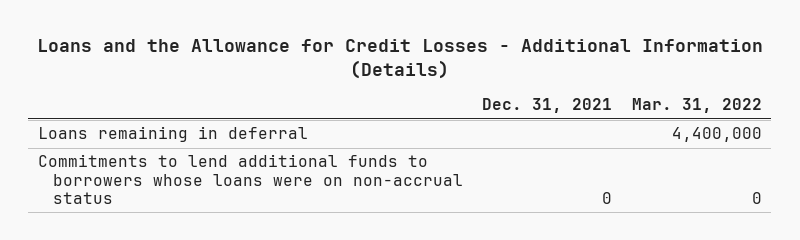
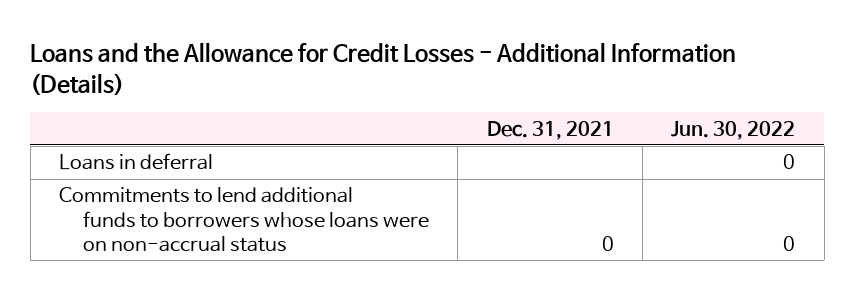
[631,98,762,114] Mar. 31, 2022 -> none
none -> [671,120,796,140] Jun. 30, 2022
[38,126,309,143] Loans remaining in deferral -> [58,153,213,171] Loans in deferral

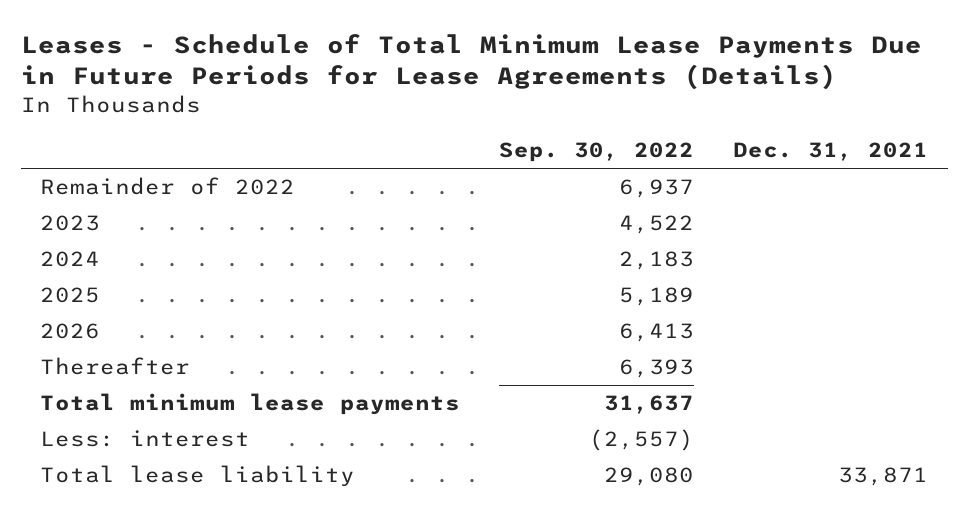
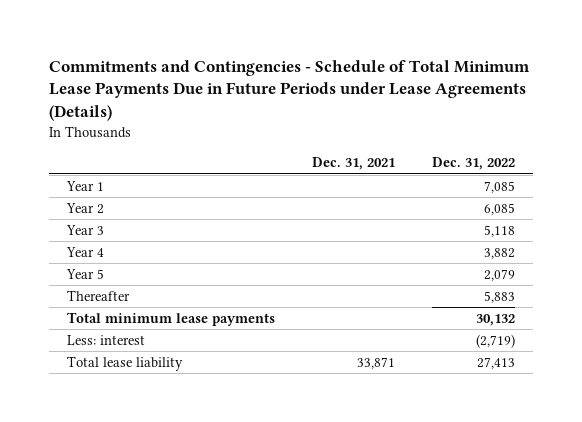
[21,33,923,91] Leases - Schedule of Total Minimum Lease Payments Due in Future Periods for Lease Agreements (Details) -> [48,59,530,122] Commitments and Contingencies - Schedule of Total Minimum Lease Payments Due in Future Periods under Lease Agreements (Details)
[499,142,695,163] Sep. 30, 2022 -> none
none -> [431,157,515,171] Dec. 31, 2022
[40,177,296,196] Remainder of 2022 -> none
[40,215,101,232] 2023 -> [66,180,105,191] Year 1
[40,251,101,268] 2024 -> [66,202,105,214] Year 2
[40,287,101,304] 2025 -> [66,224,105,235] Year 3
[40,323,101,340] 2026 -> [66,246,105,257] Year 4
none -> [66,268,105,279] Year 5

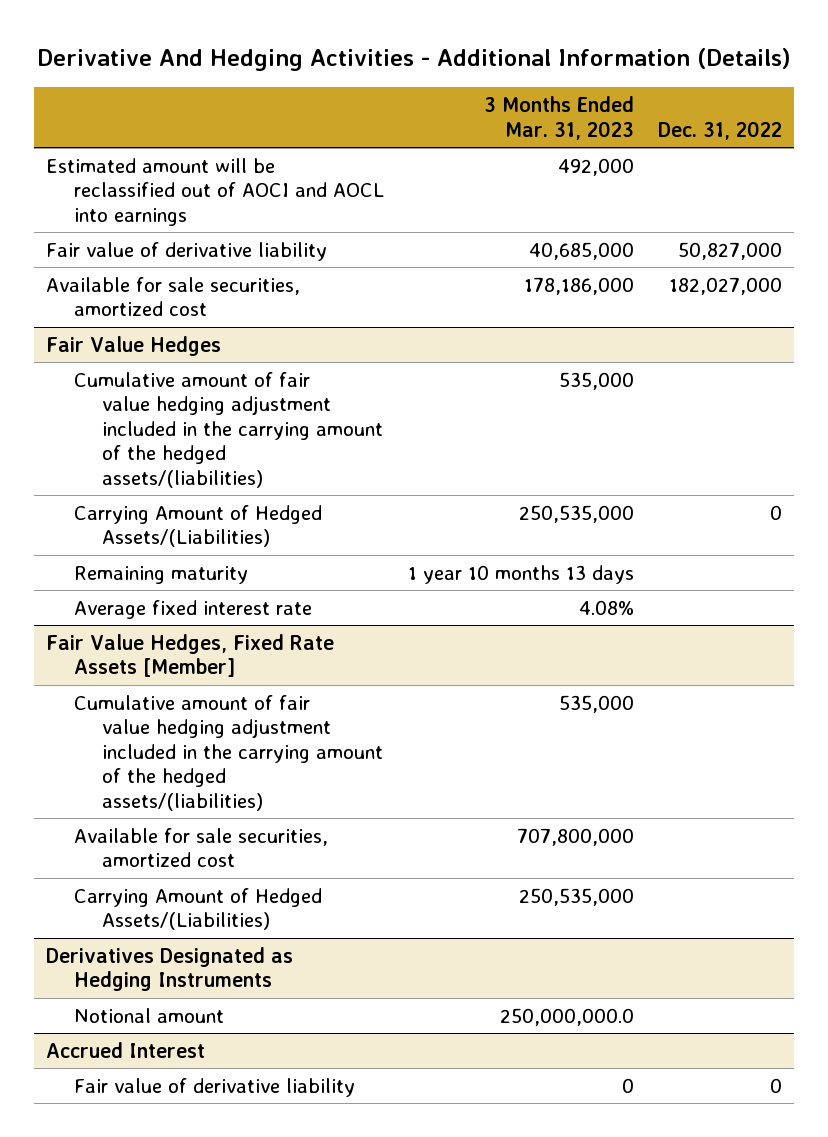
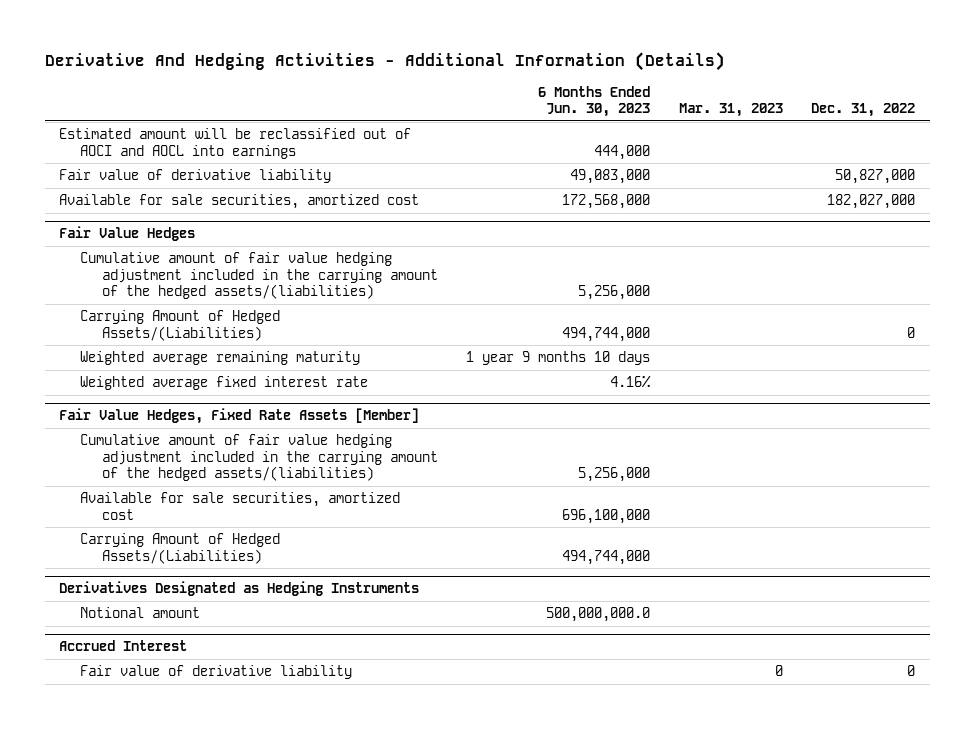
[483,96,634,140] 3 Months Ended Mar. 31, 2023 -> none
none -> [538,85,651,117] 6 Months Ended Jun. 30, 2023
none -> [678,102,783,117] Mar. 31, 2023
[73,565,248,584] Remaining maturity -> [80,351,361,366] Weighted average remaining maturity
[73,599,312,619] Average fixed interest rate -> [80,376,369,391] Weighted average fixed interest rate

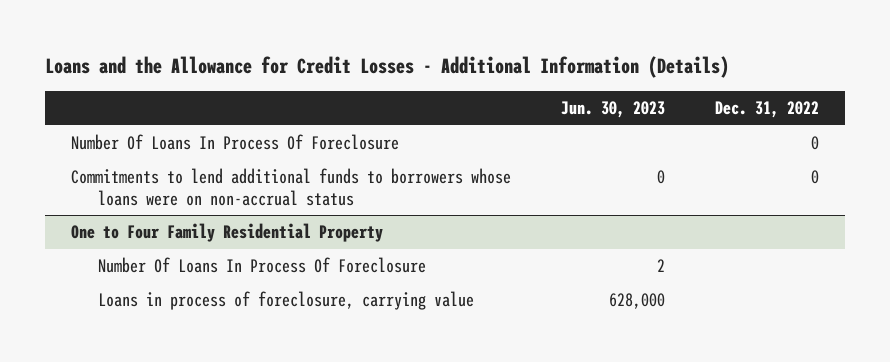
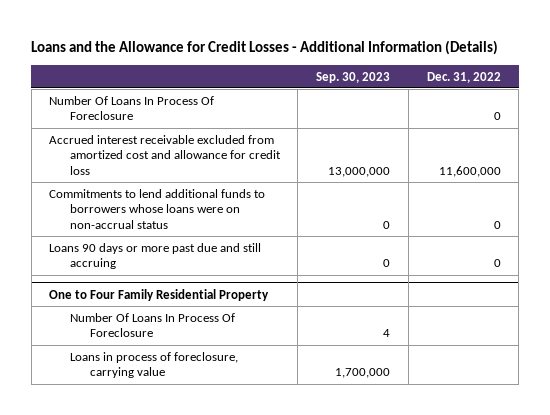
[561,101,666,119] Jun. 30, 2023 -> none
none -> [316,71,391,83] Sep. 30, 2023
none -> [49,134,281,176] Accrued interest receivable excluded from amortized cost and allowance for credit loss
none -> [49,242,262,270] Loans 90 days or more past due and still accruing

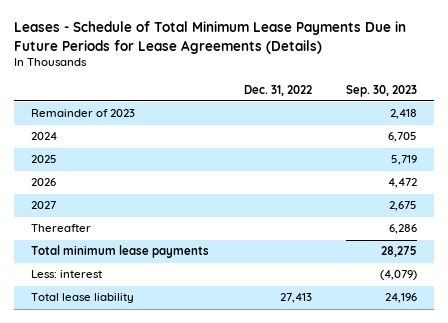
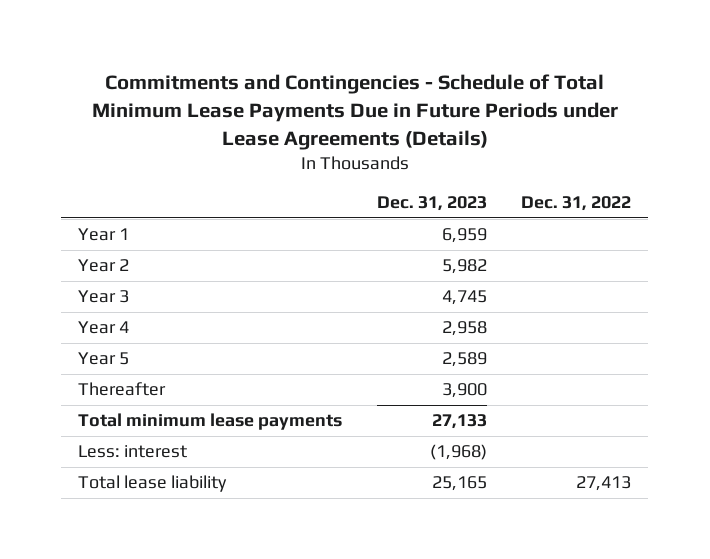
[14,21,407,54] Leases - Schedule of Total Minimum Lease Payments Due in Future Periods for Lease Agreements (Details) -> [91,74,618,150] Commitments and Contingencies - Schedule of Total Minimum Lease Payments Due in Future Periods under Lease Agreements (Details)
[346,84,418,97] Sep. 30, 2023 -> none
none -> [376,196,487,212] Dec. 31, 2023
[31,109,136,118] Remainder of 2023 -> none
[31,132,58,141] 2024 -> [78,228,130,242] Year 1
[31,155,58,164] 2025 -> [78,259,130,273] Year 2
[31,178,57,187] 2026 -> [78,290,130,304] Year 3
[31,201,57,210] 2027 -> [78,321,130,335] Year 4
none -> [78,352,130,366] Year 5

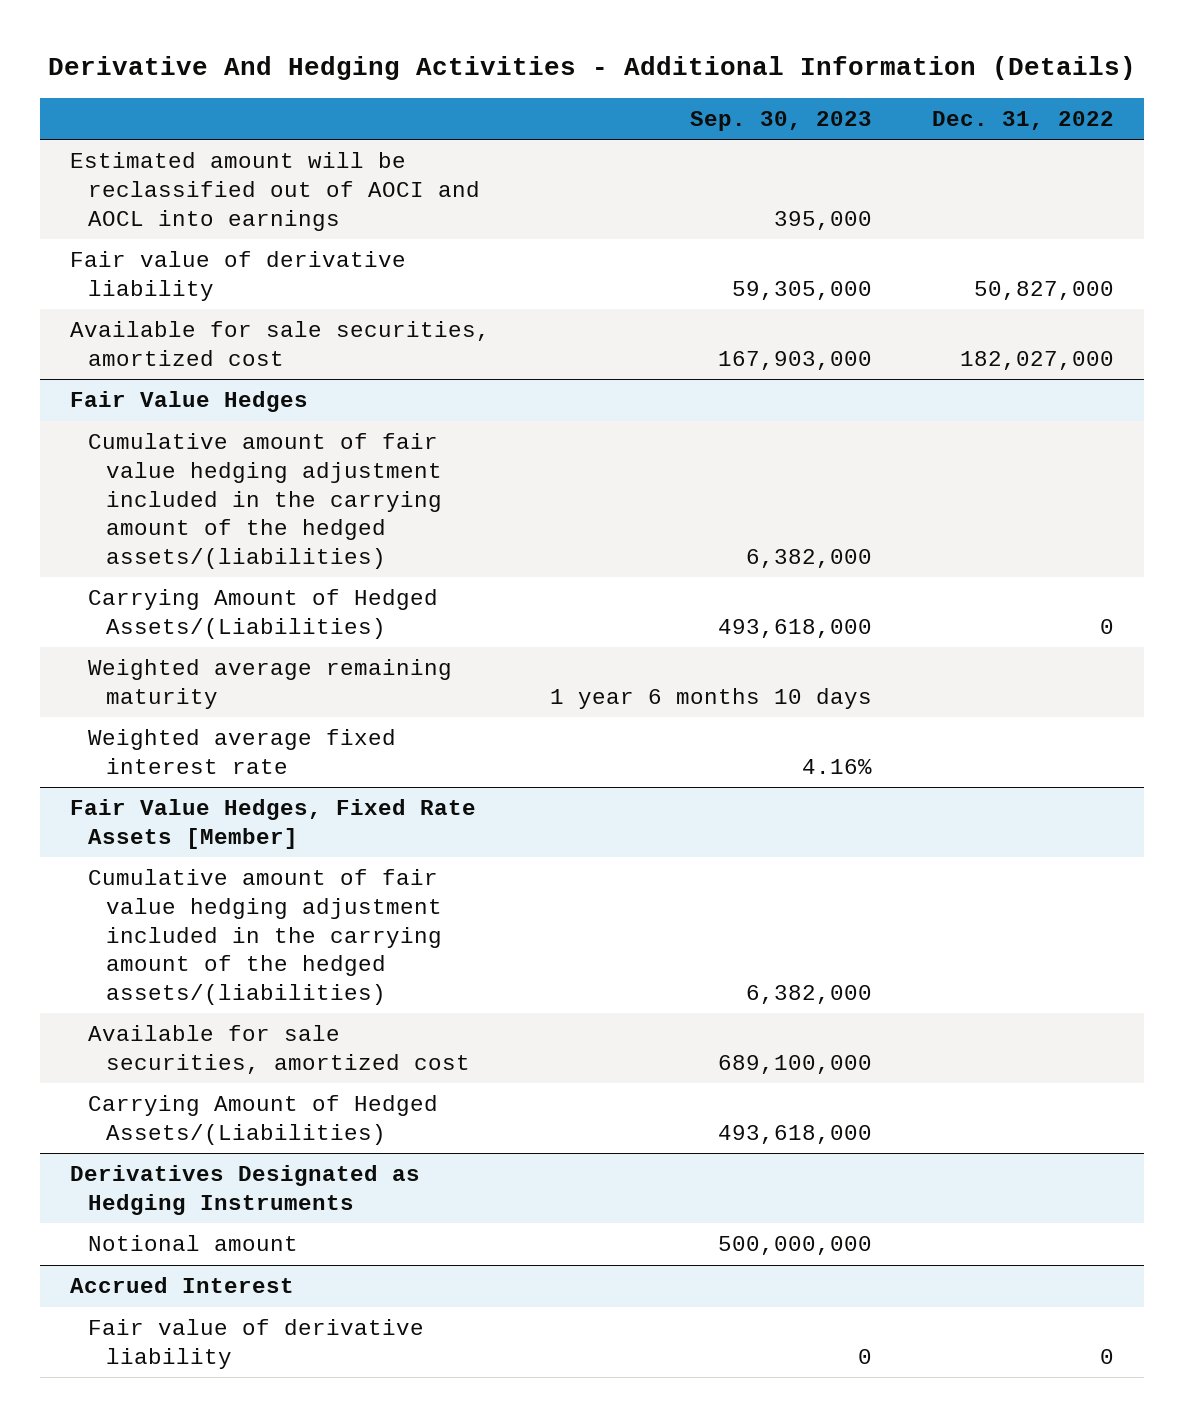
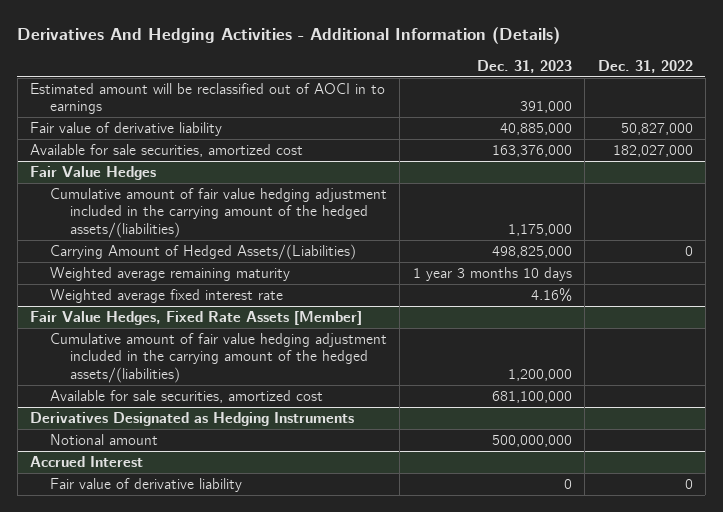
[47,55,1136,80] Derivative And Hedging Activities - Additional Information (Details) -> [17,27,561,45] Derivatives And Hedging Activities - Additional Information (Details)
[689,110,872,131] Sep. 30, 2023 -> none
none -> [476,60,572,74] Dec. 31, 2023
[69,152,480,231] Estimated amount will be reclassified out of AOCI and AOCL into earnings -> [30,82,386,115] Estimated amount will be reclassified out of AOCI in to earnings
[87,1095,438,1146] Carrying Amount of Hedged Assets/(Liabilities) -> none

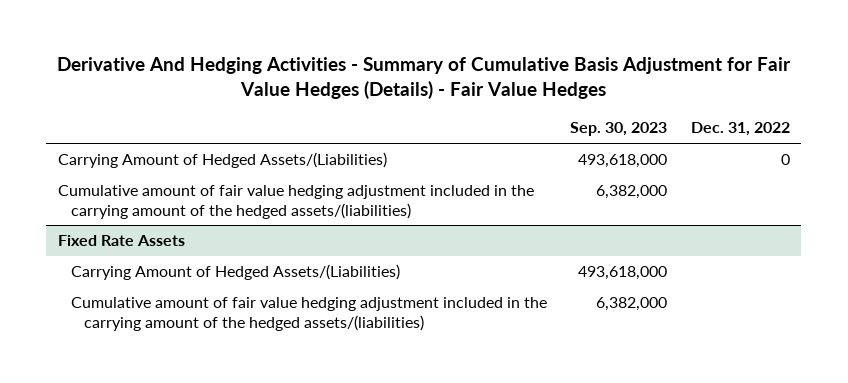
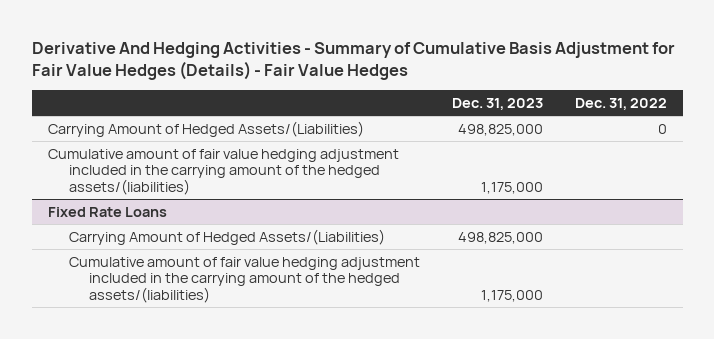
[570,122,668,137] Sep. 30, 2023 -> none
none -> [451,97,543,110] Dec. 31, 2023
[58,235,186,247] Fixed Rate Assets -> [47,206,167,217] Fixed Rate Loans

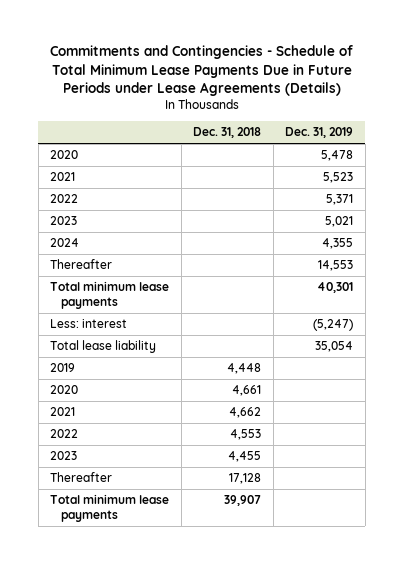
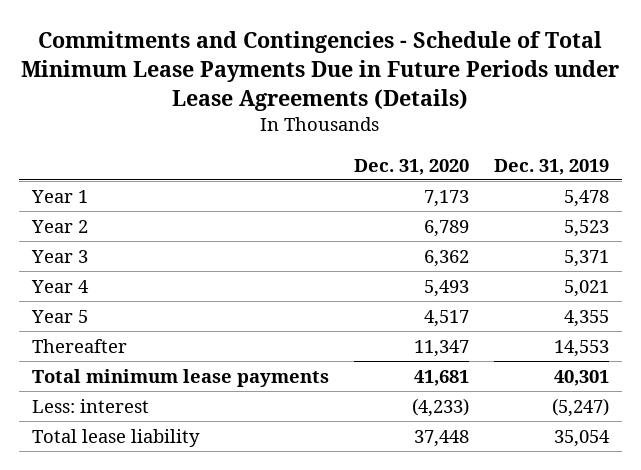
[193,127,262,139] Dec. 31, 2018 -> none
none -> [353,158,469,175] Dec. 31, 2020
[50,150,79,160] 2020 -> [30,189,88,203] Year 1
[50,172,76,182] 2021 -> [30,219,88,233] Year 2
[50,194,79,204] 2022 -> [30,249,88,263] Year 3
[50,216,78,226] 2023 -> [30,279,89,293] Year 4
[50,238,80,248] 2024 -> [30,309,88,323] Year 5
[50,363,76,373] 2019 -> none
[50,385,79,395] 2020 -> none
[50,407,76,417] 2021 -> none
[50,429,79,439] 2022 -> none
[50,451,78,461] 2023 -> none
[50,472,113,483] Thereafter -> none
[50,494,170,523] Total minimum lease payments -> none

